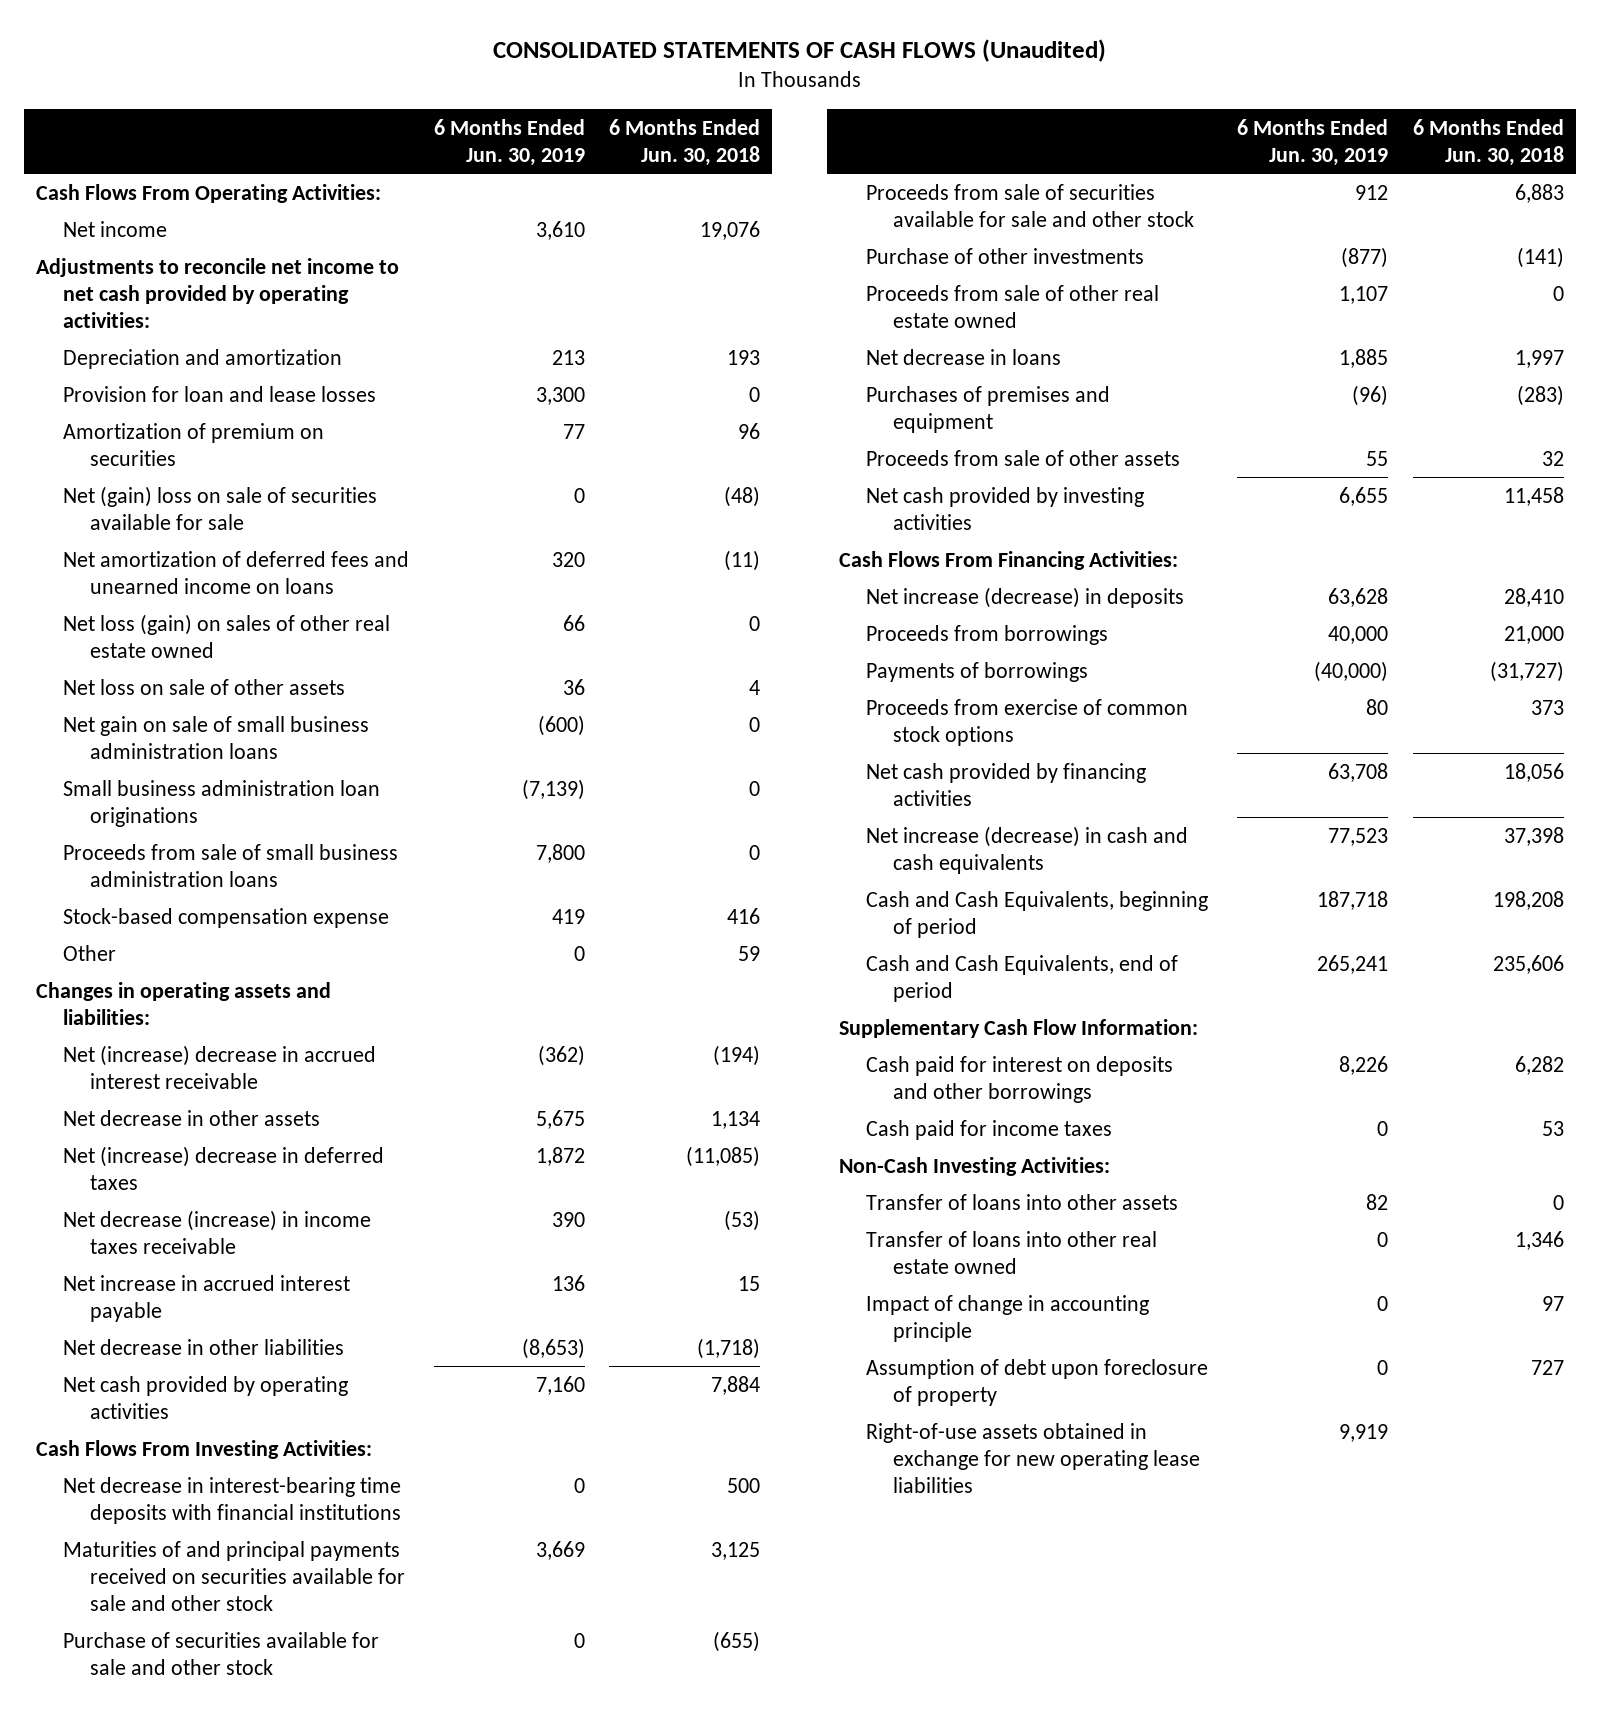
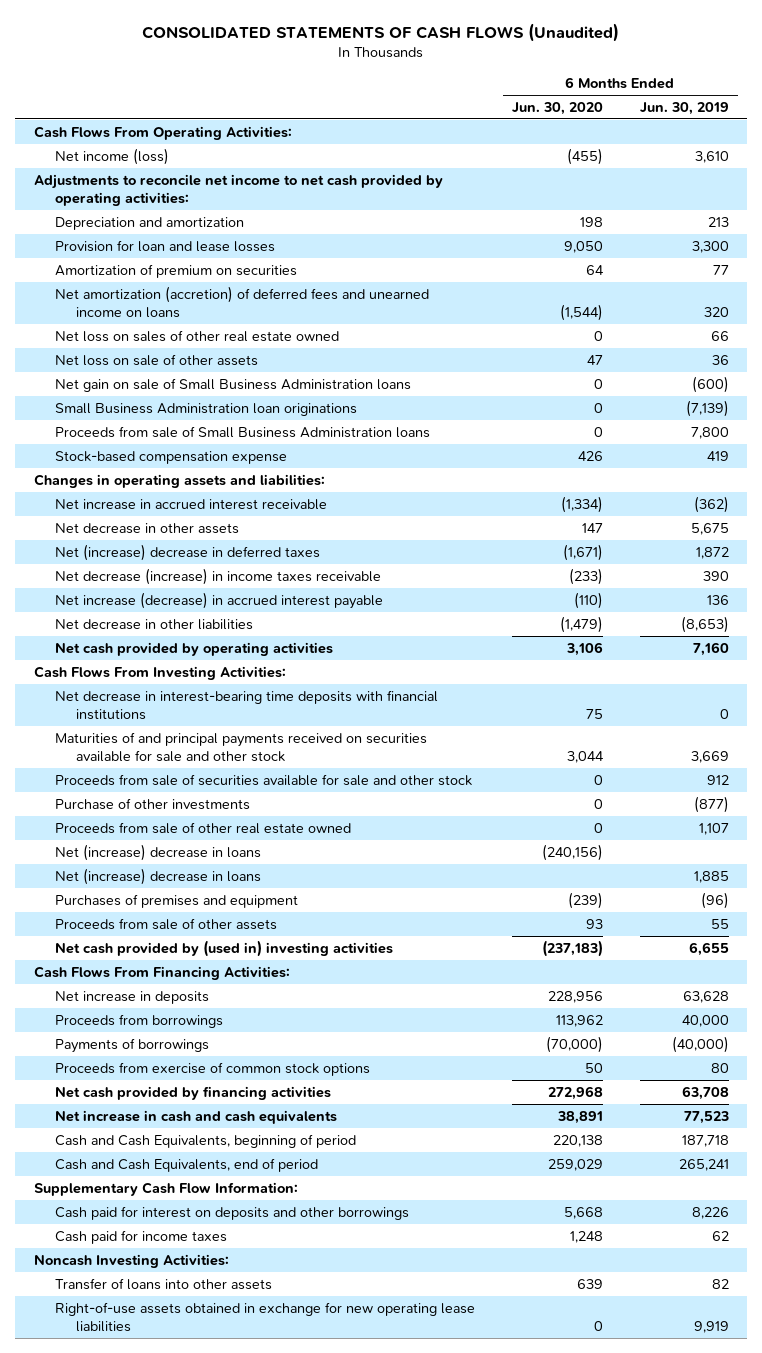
[609,118,761,166] 6 Months Ended Jun. 30, 2018 -> none
none -> [511,101,603,115] Jun. 30, 2020
[62,220,167,237] Net income -> [54,147,169,165] Net income (loss)
[62,485,377,530] Net (gain) loss on sale of securities available for sale -> none
[62,550,409,594] Net amortization of deferred fees and unearned income on loans -> [54,285,429,319] Net amortization (accretion) of deferred fees and unearned income on loans
[62,613,390,658] Net loss (gain) on sales of other real estate owned -> [54,329,339,342] Net loss on sales of other real estate owned
[62,715,369,759] Net gain on sale of small business administration loans -> [54,377,411,392] Net gain on sale of Small Business Administration loans
[62,779,380,827] Small business administration loan originations -> [54,402,357,416] Small Business Administration loan originations
[62,843,398,887] Proceeds from sale of small business administration loans -> [54,425,430,438] Proceeds from sale of Small Business Administration loans
[62,944,116,961] Other -> none
[62,1044,376,1089] Net (increase) decrease in accrued interest receivable -> [54,498,327,510] Net increase in accrued interest receivable
[62,1274,350,1322] Net increase in accrued interest payable -> [54,591,383,609] Net increase (decrease) in accrued interest payable
[62,1631,379,1675] Purchase of securities available for sale and other stock -> none
none -> [54,843,261,861] Net (increase) decrease in loans
[866,348,1062,365] Net decrease in loans -> [54,867,261,885] Net (increase) decrease in loans
[866,486,1145,530] Net cash provided by investing activities -> [54,939,393,957] Net cash provided by (used in) investing activities
[866,586,1185,608] Net increase (decrease) in deposits -> [54,990,209,1004] Net increase in deposits
[866,825,1189,874] Net increase (decrease) in cash and cash equivalents -> [54,1109,337,1124] Net increase in cash and cash equivalents
[1376,1120,1388,1136] 0 -> [711,1230,729,1241] 62
[839,1156,1111,1176] Non-Cash Investing Activities: -> [33,1253,229,1268] Noncash Investing Activities:
[866,1230,1158,1274] Transfer of loans into other real estate owned -> none
[866,1294,1150,1342] Impact of change in accounting principle -> none
[866,1358,1209,1406] Assumption of debt upon foreclosure of property -> none

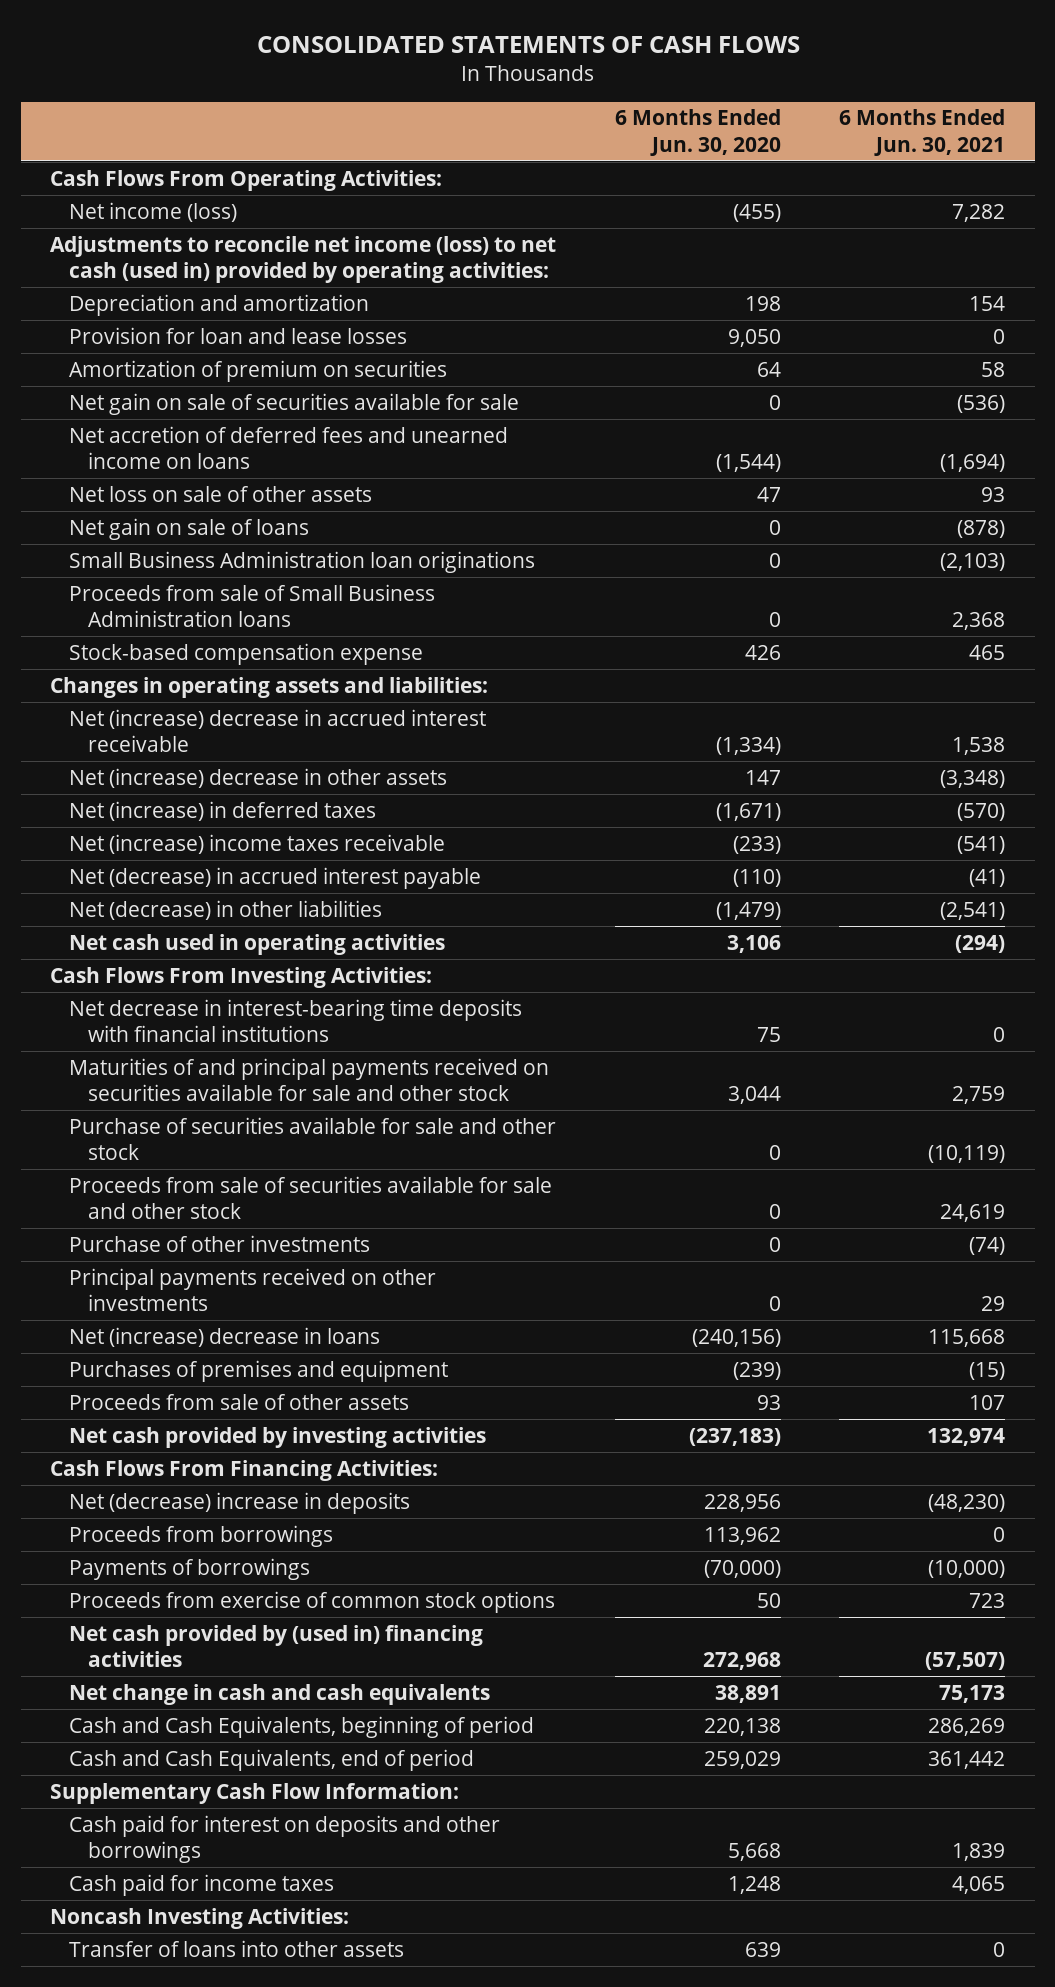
[142,22,620,42] CONSOLIDATED STATEMENTS OF CASH FLOWS (Unaudited) -> [256,35,800,53] CONSOLIDATED STATEMENTS OF CASH FLOWS
[639,101,729,115] Jun. 30, 2019 -> none
none -> [839,109,1006,157] 6 Months Ended Jun. 30, 2021
[33,173,443,207] Adjustments to reconcile net income to net cash provided by operating activities: -> [49,235,556,284] Adjustments to reconcile net income (loss) to net cash (used in) provided by operating activities:
[54,329,339,342] Net loss on sales of other real estate owned -> none
none -> [68,392,519,415] Net gain on sale of securities available for sale
[54,285,429,319] Net amortization (accretion) of deferred fees and unearned income on loans -> [68,425,508,470] Net accretion of deferred fees and unearned income on loans
[54,377,411,392] Net gain on sale of Small Business Administration loans -> [68,517,309,540] Net gain on sale of loans
[54,498,327,510] Net increase in accrued interest receivable -> [68,708,486,753] Net (increase) decrease in accrued interest receivable
[54,522,239,534] Net decrease in other assets -> [68,767,447,788] Net (increase) decrease in other assets
[54,543,320,561] Net (increase) decrease in deferred taxes -> [68,800,376,821] Net (increase) in deferred taxes
[54,567,381,585] Net decrease (increase) in income taxes receivable -> [68,833,445,854] Net (increase) income taxes receivable
[54,591,383,609] Net increase (decrease) in accrued interest payable -> [68,866,481,889] Net (decrease) in accrued interest payable
[54,618,253,630] Net decrease in other liabilities -> [68,899,382,920] Net (decrease) in other liabilities
[54,641,333,656] Net cash provided by operating activities -> [68,933,445,955] Net cash used in operating activities
none -> [68,1116,556,1161] Purchase of securities available for sale and other stock
[54,821,351,834] Proceeds from sale of other real estate owned -> none
none -> [68,1267,436,1312] Principal payments received on other investments
[54,867,261,885] Net (increase) decrease in loans -> none
[54,939,393,957] Net cash provided by (used in) investing activities -> [68,1426,486,1448] Net cash provided by investing activities
[54,990,209,1004] Net increase in deposits -> [68,1491,410,1514] Net (decrease) increase in deposits
[54,1085,331,1100] Net cash provided by financing activities -> [68,1624,483,1668] Net cash provided by (used in) financing activities
[54,1109,337,1124] Net increase in cash and cash equivalents -> [68,1683,490,1705] Net change in cash and cash equivalents
[54,1301,475,1333] Right-of-use assets obtained in exchange for new operating lease liabilities -> none

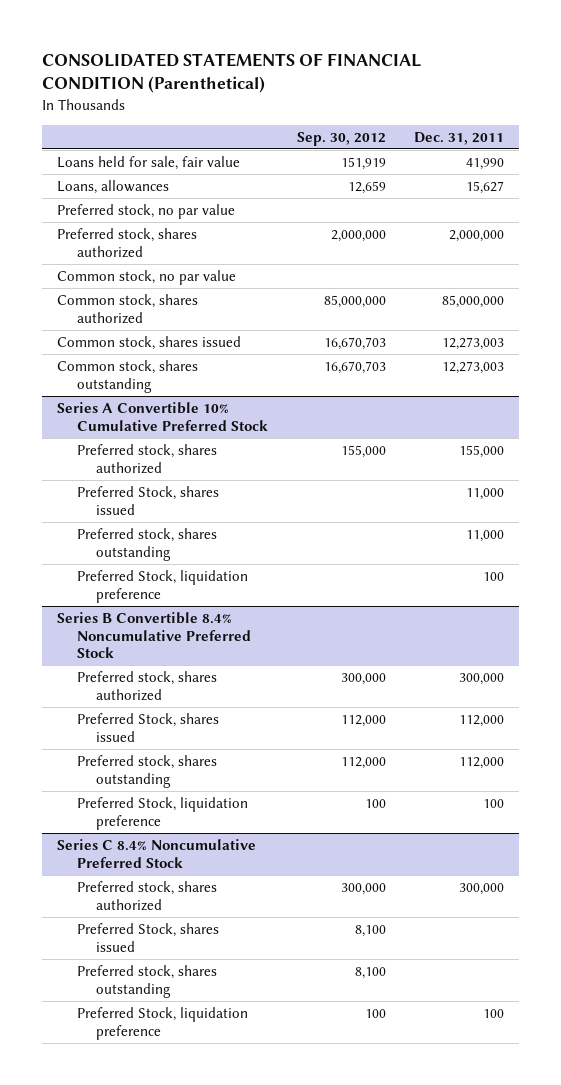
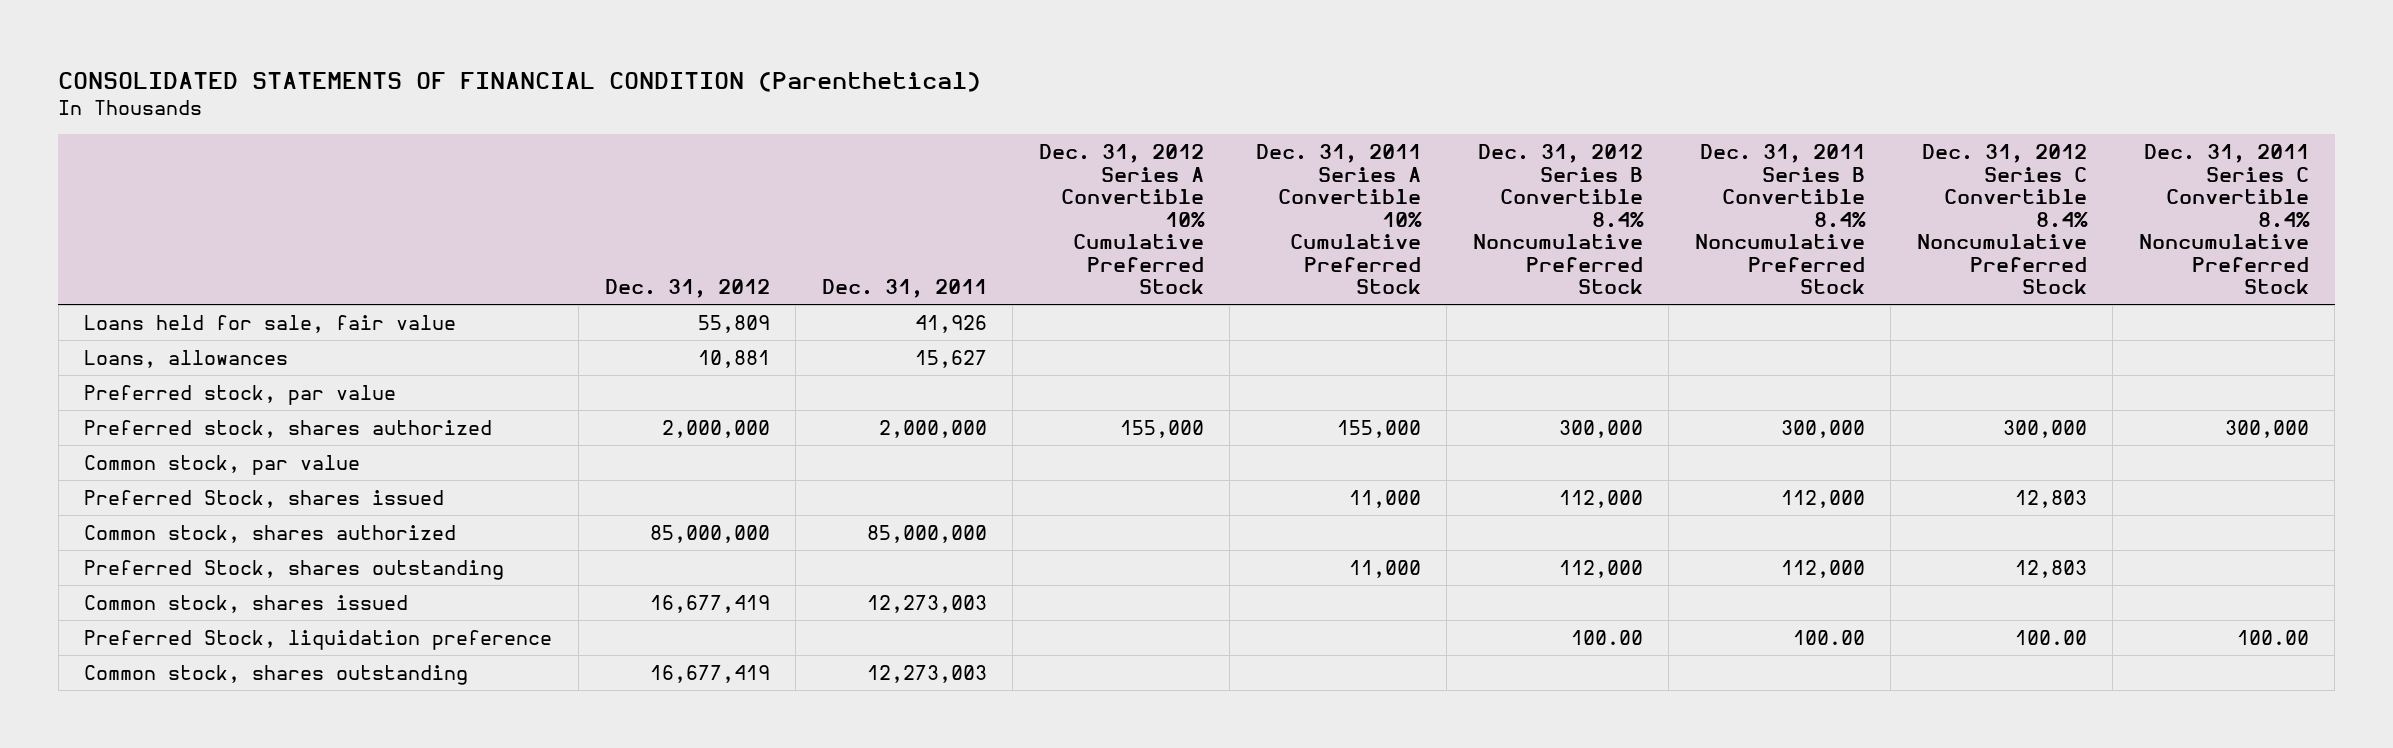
[296,131,386,146] Sep. 30, 2012 -> none
none -> [604,279,770,299] Dec. 31, 2012
none -> [1038,144,1205,295] Dec. 31, 2012 Series A Convertible 10% Cumulative Preferred Stock
none -> [1255,144,1422,295] Dec. 31, 2011 Series A Convertible 10% Cumulative Preferred Stock
none -> [1472,144,1644,295] Dec. 31, 2012 Series B Convertible 8.4% Noncumulative Preferred Stock
none -> [1694,144,1866,295] Dec. 31, 2011 Series B Convertible 8.4% Noncumulative Preferred Stock
none -> [1916,144,2088,295] Dec. 31, 2012 Series C Convertible 8.4% Noncumulative Preferred Stock
none -> [2138,144,2310,295] Dec. 31, 2011 Series C Convertible 8.4% Noncumulative Preferred Stock
[466,157,505,170] 41,990 -> [914,314,987,333] 41,926
[56,203,235,219] Preferred stock, no par value -> [84,384,397,405] Preferred stock, par value
[56,269,236,285] Common stock, no par value -> [84,454,361,475] Common stock, par value
none -> [84,489,445,508] Preferred Stock, shares issued
none -> [84,559,505,580] Preferred Stock, shares outstanding
none -> [84,629,553,650] Preferred Stock, liquidation preference
[56,401,268,431] Series A Convertible 10% Cumulative Preferred Stock -> none
[76,443,217,474] Preferred stock, shares authorized -> none
[76,485,219,515] Preferred Stock, shares issued -> none
[76,527,217,561] Preferred stock, shares outstanding -> none
[76,569,248,603] Preferred Stock, liquidation preference -> none
[56,611,251,659] Series B Convertible 8.4% Noncumulative Preferred Stock -> none
[76,670,217,701] Preferred stock, shares authorized -> none
[76,712,219,742] Preferred Stock, shares issued -> none
[76,754,217,788] Preferred stock, shares outstanding -> none
[76,796,248,830] Preferred Stock, liquidation preference -> none
[56,838,256,868] Series C 8.4% Noncumulative Preferred Stock -> none
[76,880,217,911] Preferred stock, shares authorized -> none
[76,922,219,952] Preferred Stock, shares issued -> none
[76,964,217,998] Preferred stock, shares outstanding -> none
[76,1006,248,1040] Preferred Stock, liquidation preference -> none

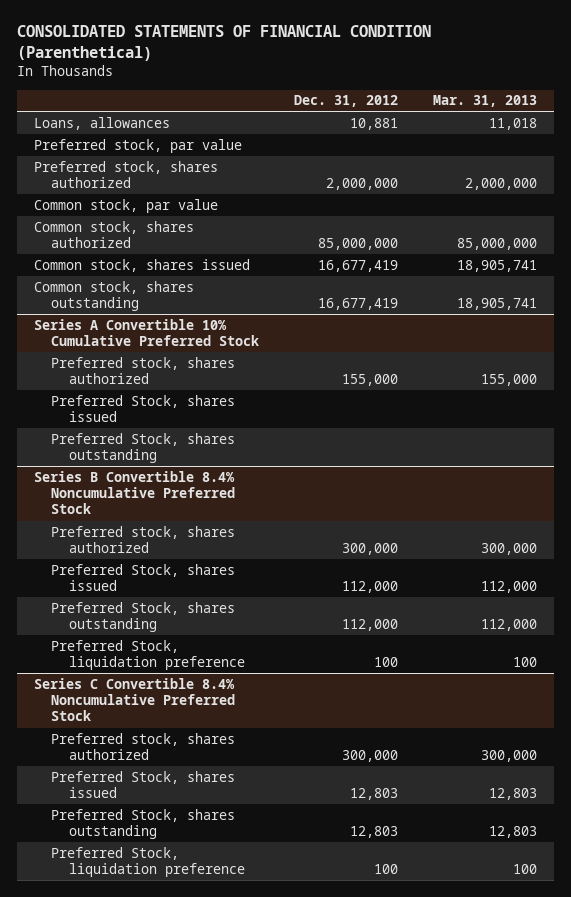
[821,279,987,299] Dec. 31, 2011 -> none
[1038,144,1205,295] Dec. 31, 2012 Series A Convertible 10% Cumulative Preferred Stock -> none
[1255,144,1422,295] Dec. 31, 2011 Series A Convertible 10% Cumulative Preferred Stock -> none
[1472,144,1644,295] Dec. 31, 2012 Series B Convertible 8.4% Noncumulative Preferred Stock -> none
[1694,144,1866,295] Dec. 31, 2011 Series B Convertible 8.4% Noncumulative Preferred Stock -> none
[1916,144,2088,295] Dec. 31, 2012 Series C Convertible 8.4% Noncumulative Preferred Stock -> none
[2138,144,2310,295] Dec. 31, 2011 Series C Convertible 8.4% Noncumulative Preferred Stock -> none
none -> [433,95,538,108] Mar. 31, 2013
[84,314,457,333] Loans held for sale, fair value -> none
[84,489,445,508] Preferred Stock, shares issued -> none
[84,559,505,580] Preferred Stock, shares outstanding -> none
[84,629,553,650] Preferred Stock, liquidation preference -> none
none -> [33,318,260,347] Series A Convertible 10% Cumulative Preferred Stock
none -> [51,356,236,385] Preferred stock, shares authorized
none -> [51,394,236,423] Preferred Stock, shares issued
none -> [51,432,236,464] Preferred Stock, shares outstanding
none -> [33,470,236,515] Series B Convertible 8.4% Noncumulative Preferred Stock
none -> [51,525,236,554] Preferred stock, shares authorized
none -> [51,563,236,592] Preferred Stock, shares issued
none -> [51,601,236,633] Preferred Stock, shares outstanding
none -> [51,639,245,671] Preferred Stock, liquidation preference
none -> [33,677,236,722] Series C Convertible 8.4% Noncumulative Preferred Stock
none -> [51,732,236,761] Preferred stock, shares authorized
none -> [51,770,236,799] Preferred Stock, shares issued
none -> [51,808,236,840] Preferred Stock, shares outstanding
none -> [51,846,245,878] Preferred Stock, liquidation preference

